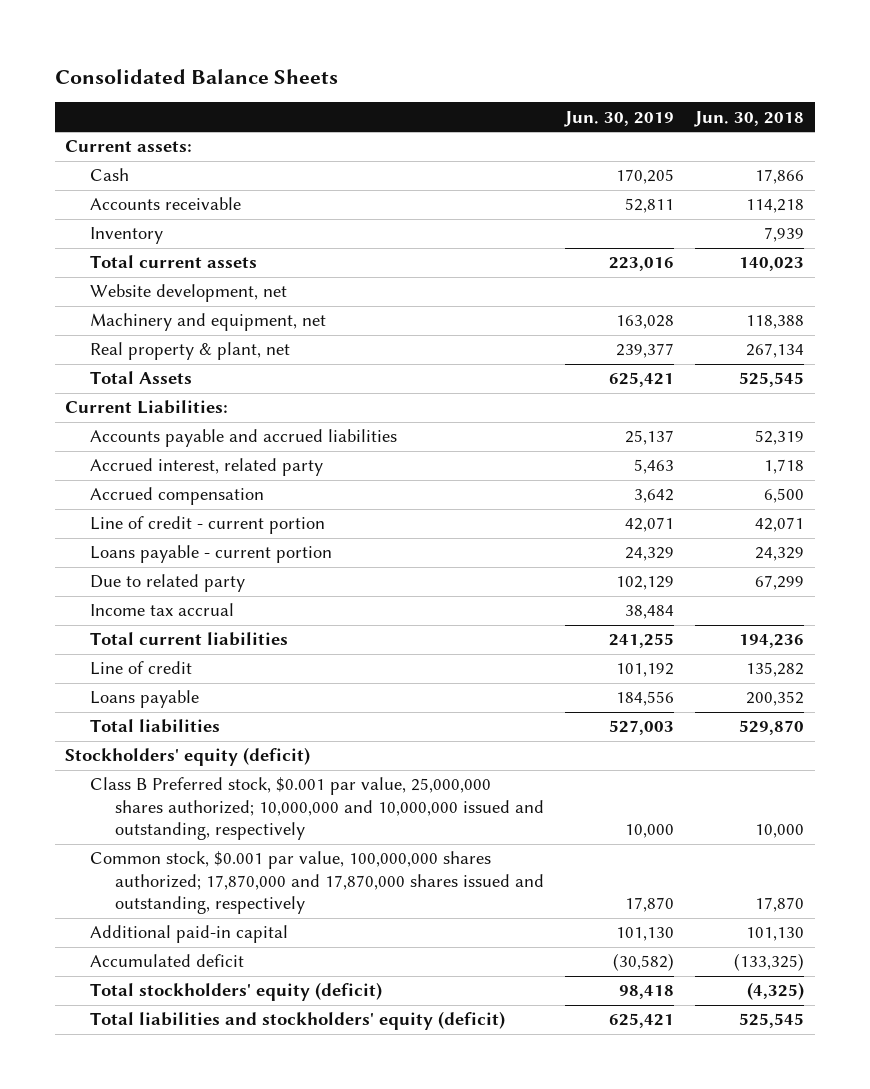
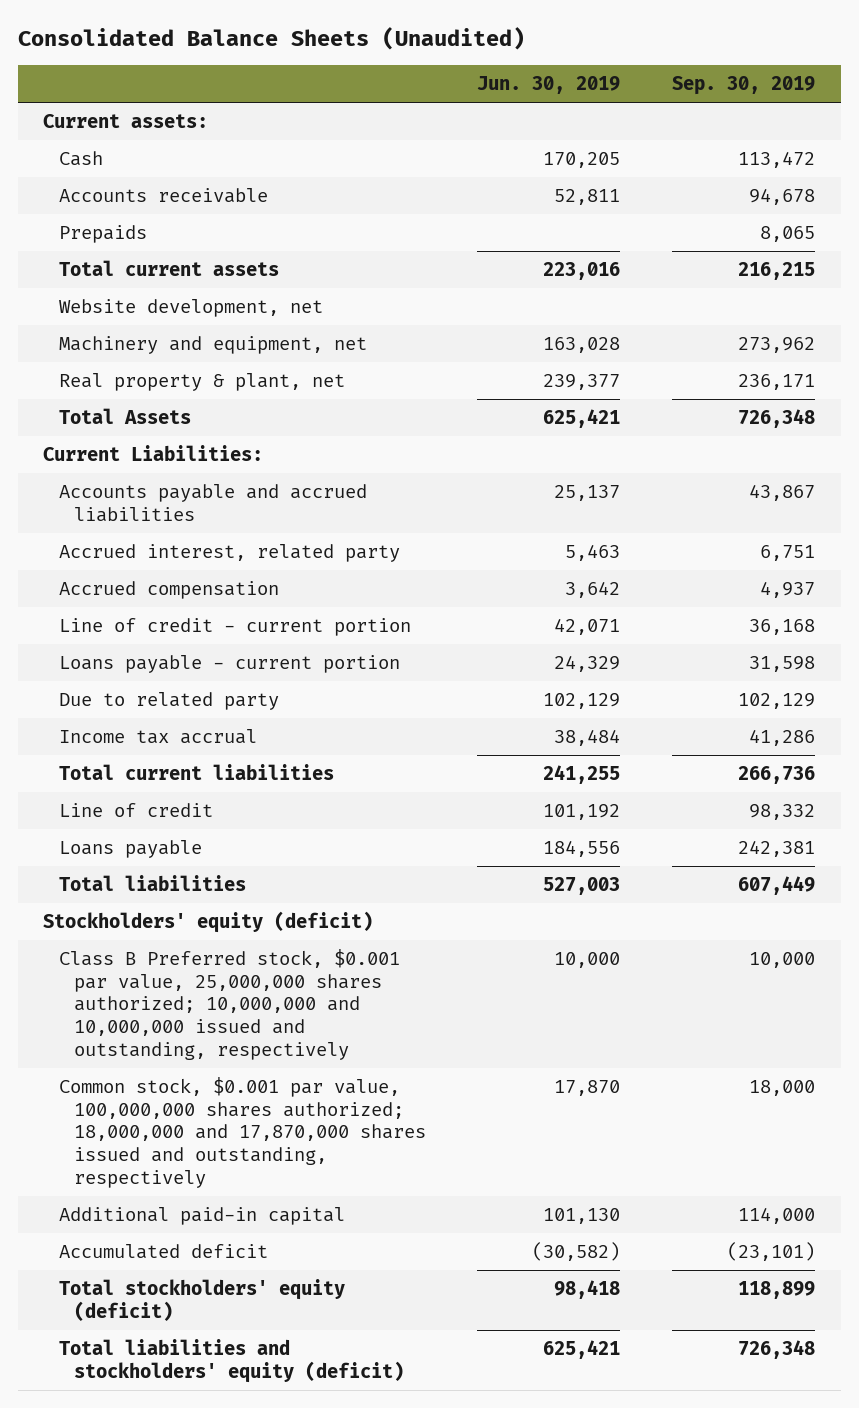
[54,68,338,84] Consolidated Balance Sheets -> [17,27,525,51] Consolidated Balance Sheets (Unaudited)
[694,110,805,127] Jun. 30, 2018 -> none
none -> [672,75,816,95] Sep. 30, 2019
[90,227,164,245] Inventory -> none
none -> [58,225,147,244] Prepaids
[90,851,544,915] Common stock, $0.001 par value, 100,000,000 shares authorized; 17,870,000 and 17,870,000 shares issued and outstanding, respectively -> [58,1077,426,1188] Common stock, $0.001 par value, 100,000,000 shares authorized; 18,000,000 and 17,870,000 shares issued and outstanding, respectively

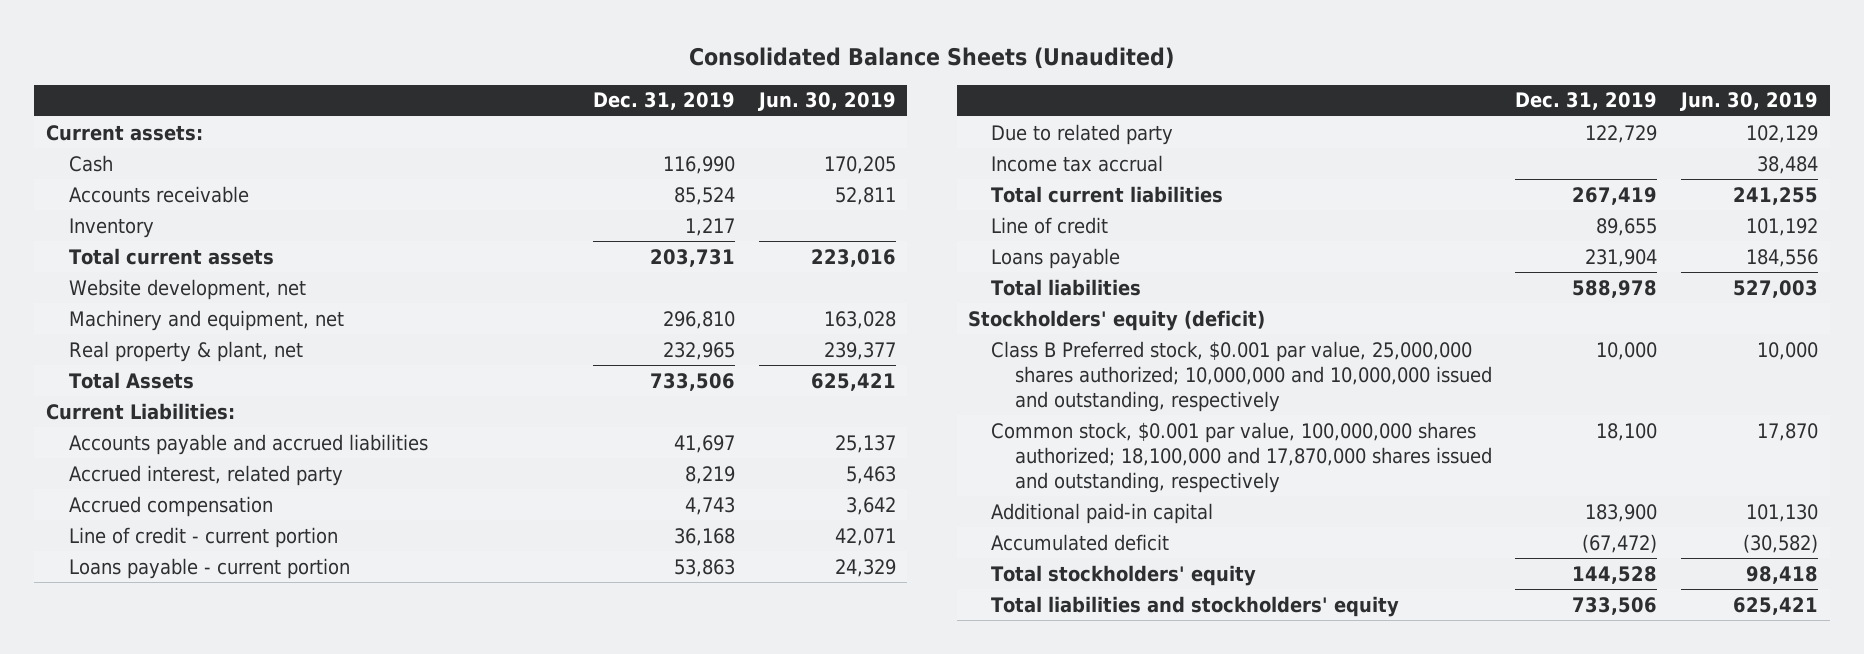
[672,75,816,95] Sep. 30, 2019 -> none
none -> [593,92,736,111] Dec. 31, 2019
[58,225,147,244] Prepaids -> none
none -> [69,217,155,238] Inventory
[58,1077,426,1188] Common stock, $0.001 par value, 100,000,000 shares authorized; 18,000,000 and 17,870,000 shares issued and outstanding, respectively -> [991,421,1492,494] Common stock, $0.001 par value, 100,000,000 shares authorized; 18,100,000 and 17,870,000 shares issued and outstanding, respectively
[58,1279,345,1321] Total stockholders' equity (deficit) -> [991,564,1257,586] Total stockholders' equity
[58,1339,404,1383] Total liabilities and stockholders' equity (deficit) -> [991,595,1400,617] Total liabilities and stockholders' equity

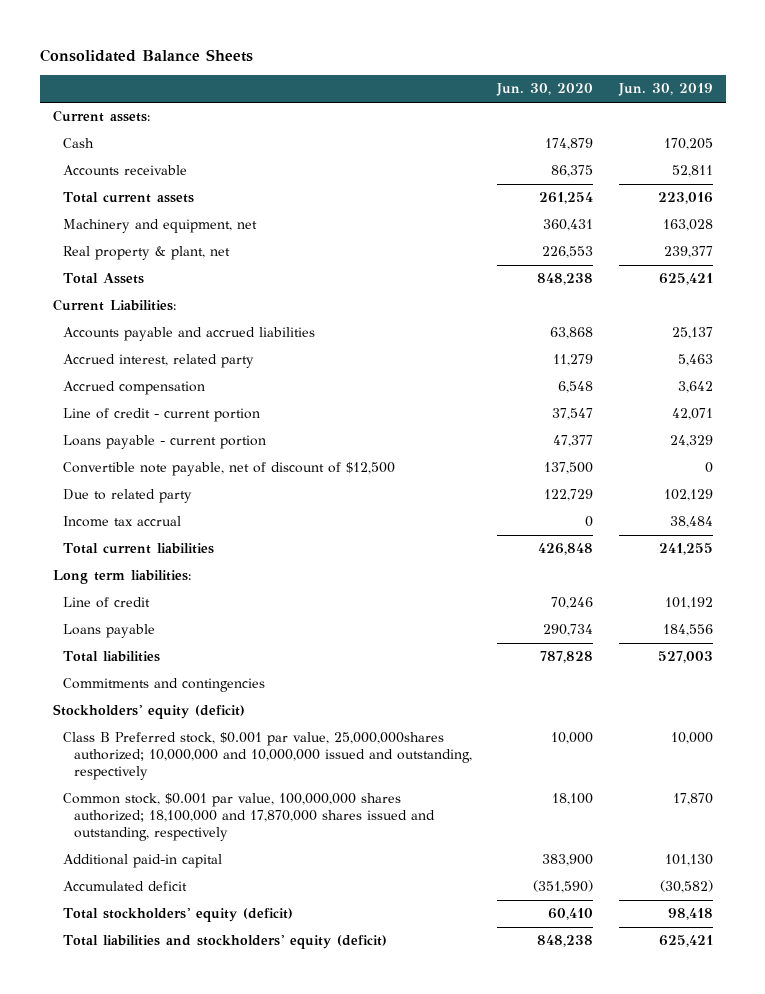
[689,47,1175,70] Consolidated Balance Sheets (Unaudited) -> [39,49,253,63] Consolidated Balance Sheets
[593,92,736,111] Dec. 31, 2019 -> none
none -> [496,83,594,97] Jun. 30, 2020
[69,217,155,238] Inventory -> none
[69,278,307,300] Website development, net -> none
none -> [63,462,396,477] Convertible note payable, net of discount of $12,500
none -> [52,570,191,585] Long term liabilities:
none -> [63,678,266,693] Commitments and contingencies
[991,340,1492,413] Class B Preferred stock, $0.001 par value, 25,000,000 shares authorized; 10,000,000 and 10,000,000 issued and outstanding, respectively -> [63,732,472,781] Class B Preferred stock, $0.001 par value, 25,000,000shares authorized; 10,000,000 and 10,000,000 issued and outstanding, respectively
[991,564,1257,586] Total stockholders' equity -> [63,908,294,923] Total stockholders' equity (deficit)
[991,595,1400,617] Total liabilities and stockholders' equity -> [63,935,388,950] Total liabilities and stockholders' equity (deficit)

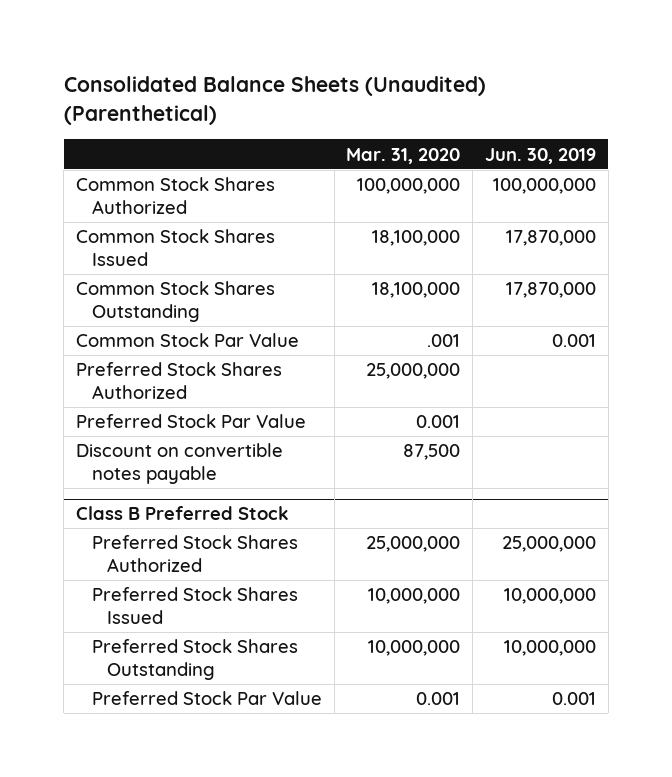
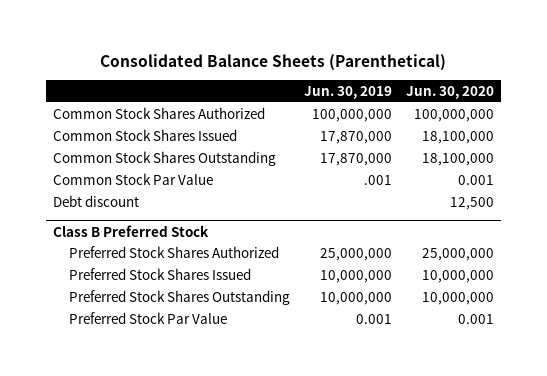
[63,76,486,126] Consolidated Balance Sheets (Unaudited) (Parenthetical) -> [100,53,447,71] Consolidated Balance Sheets (Parenthetical)
[346,147,461,164] Mar. 31, 2020 -> none
none -> [406,85,495,99] Jun. 30, 2020
[76,362,283,399] Preferred Stock Shares Authorized -> none
[76,414,307,429] Preferred Stock Par Value -> none
[76,443,284,484] Discount on convertible notes payable -> none
[552,334,597,348] 0.001 -> [363,174,392,185] .001
none -> [52,194,139,207] Debt discount

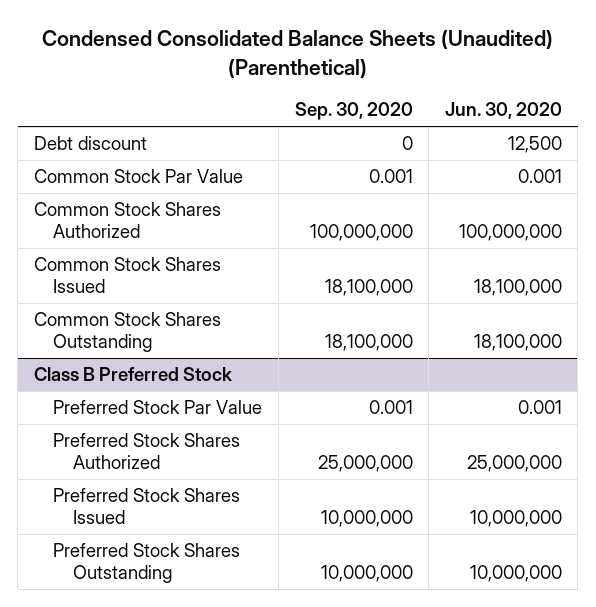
[100,53,447,71] Consolidated Balance Sheets (Parenthetical) -> [41,29,553,78] Condensed Consolidated Balance Sheets (Unaudited) (Parenthetical)
[303,85,392,99] Jun. 30, 2019 -> none
none -> [294,102,413,121] Sep. 30, 2020
[52,194,139,207] Debt discount -> [33,136,147,151] Debt discount
[52,172,213,185] Common Stock Par Value -> [33,169,243,184] Common Stock Par Value
[68,311,227,324] Preferred Stock Par Value -> [53,400,263,415] Preferred Stock Par Value

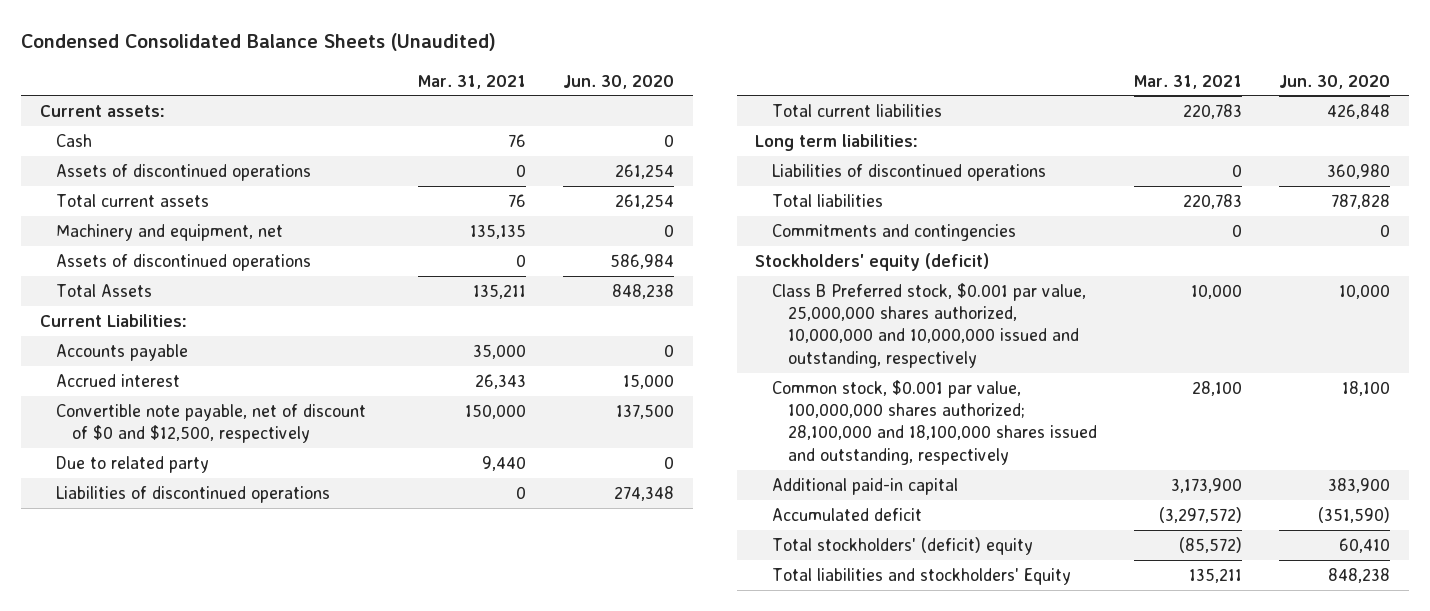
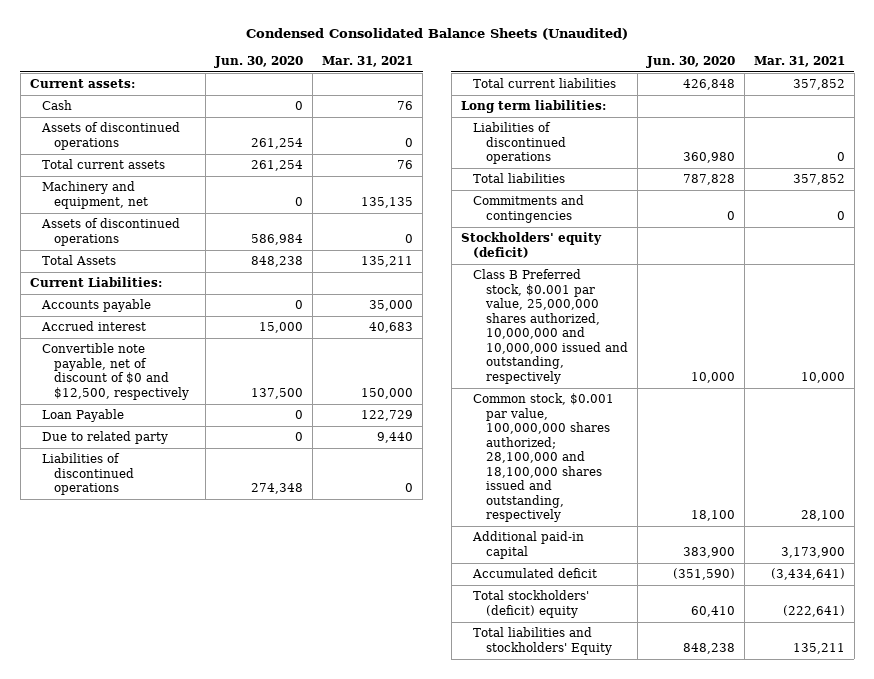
[475,373,527,389] 26,343 -> [369,322,414,334] 40,683
none -> [41,409,124,423] Loan Payable
[1182,103,1242,119] 220,783 -> [792,79,845,91] 357,852
[1182,193,1242,209] 220,783 -> [792,174,845,186] 357,852
[1158,506,1242,523] (3,297,572) -> [770,568,845,581] (3,434,641)
[1178,536,1242,553] (85,572) -> [782,604,845,617] (222,641)

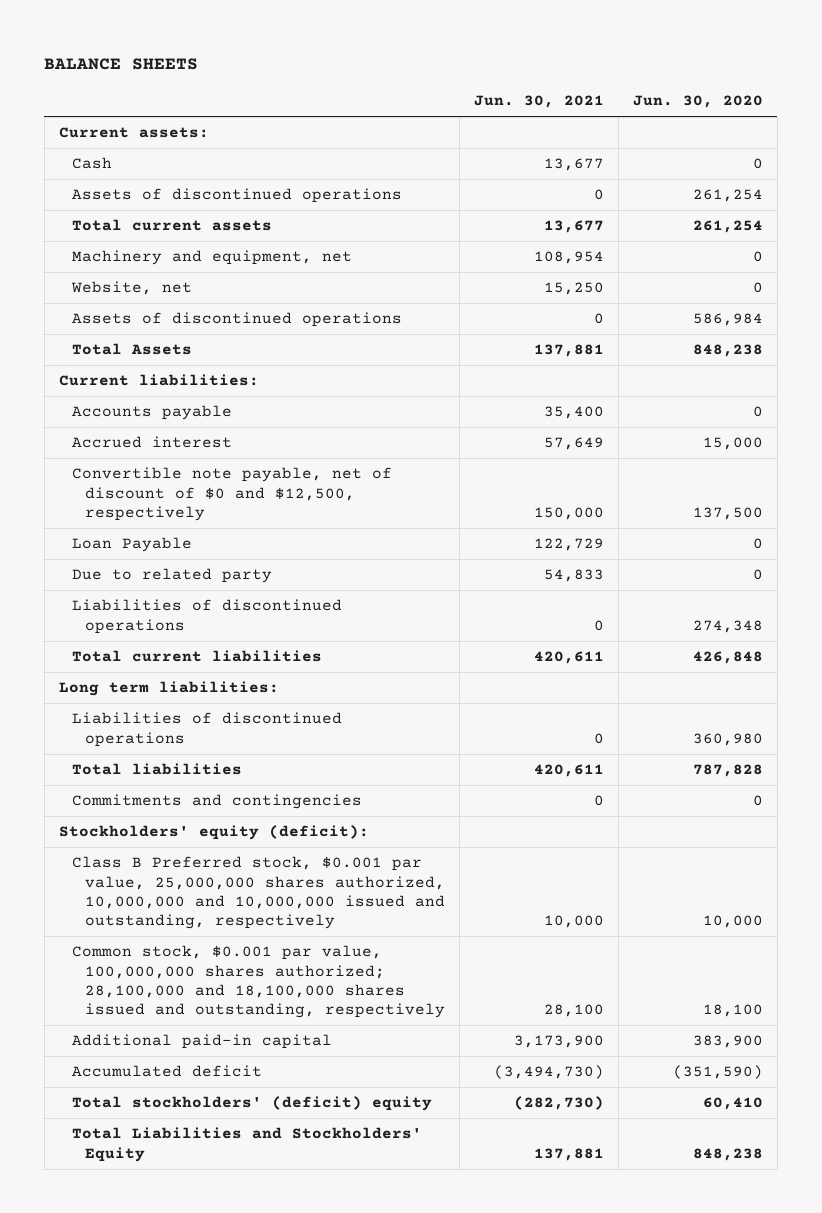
[246,27,629,40] Condensed Consolidated Balance Sheets (Unaudited) -> [44,57,199,70] BALANCE SHEETS
[322,55,414,67] Mar. 31, 2021 -> none
none -> [474,95,605,109] Jun. 30, 2021
none -> [71,281,193,296] Website, net
[29,277,162,288] Current Liabilities: -> [58,374,259,387] Current liabilities:
[461,232,603,258] Stockholders' equity (deficit) -> [58,825,369,841] Stockholders' equity (deficit):
[473,627,612,655] Total liabilities and stockholders' Equity -> [72,1127,423,1162] Total Liabilities and Stockholders' Equity

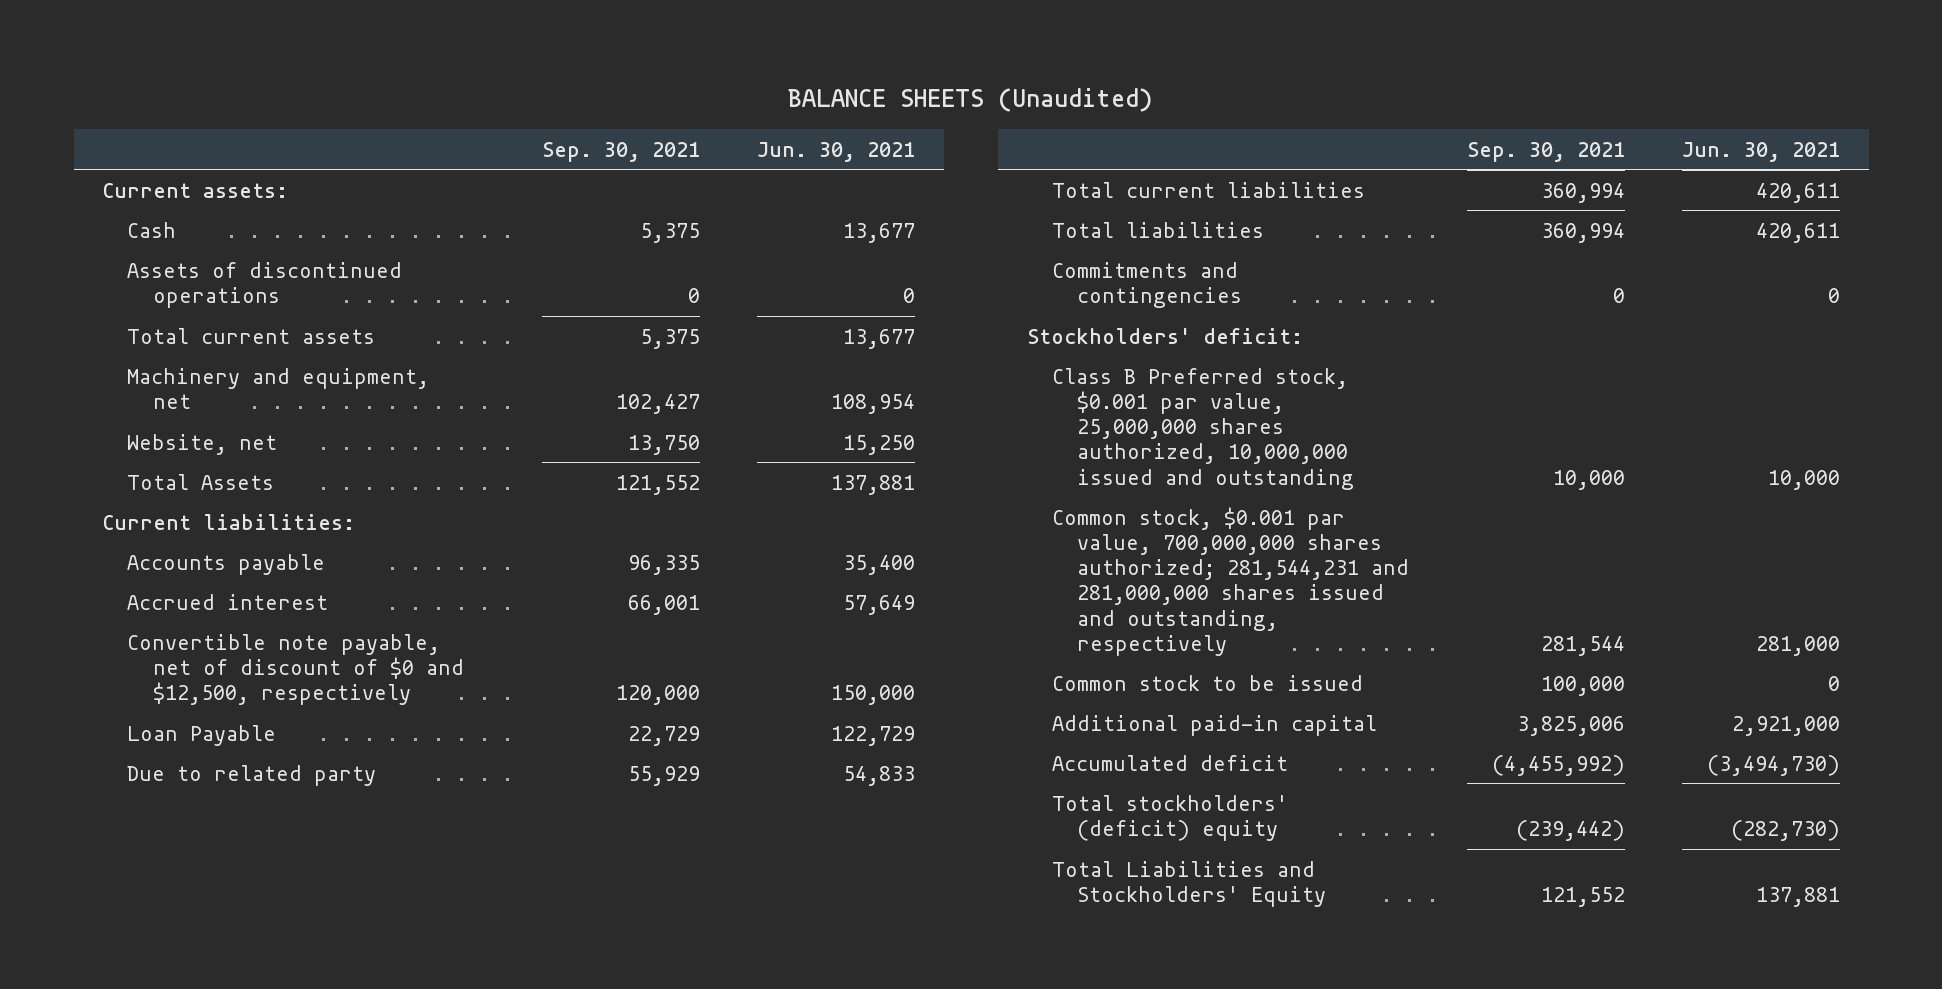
[44,57,199,70] BALANCE SHEETS -> [788,88,1154,113] BALANCE SHEETS (Unaudited)
[632,95,763,109] Jun. 30, 2020 -> none
none -> [541,141,700,162] Sep. 30, 2021
[72,312,403,328] Assets of discontinued operations -> none
[72,599,343,634] Liabilities of discontinued operations -> none
[58,681,279,697] Long term liabilities: -> none
[72,712,343,747] Liabilities of discontinued operations -> none
[58,825,369,841] Stockholders' equity (deficit): -> [1026,327,1303,344] Stockholders' deficit:
[72,856,446,930] Class B Preferred stock, $0.001 par value, 25,000,000 shares authorized, 10,000,000 and 10,000,000 issued and outstanding, respectively -> [1052,367,1355,490] Class B Preferred stock, $0.001 par value, 25,000,000 shares authorized, 10,000,000 issued and outstanding
[72,945,446,1019] Common stock, $0.001 par value, 100,000,000 shares authorized; 28,100,000 and 18,100,000 shares issued and outstanding, respectively -> [1052,506,1410,656] Common stock, $0.001 par value, 700,000,000 shares authorized; 281,544,231 and 281,000,000 shares issued and outstanding, respectively
[544,1004,605,1018] 28,100 -> [1756,635,1841,656] 281,000
none -> [1052,674,1364,691] Common stock to be issued
[514,1035,605,1049] 3,173,900 -> [1732,715,1841,736] 2,921,000

